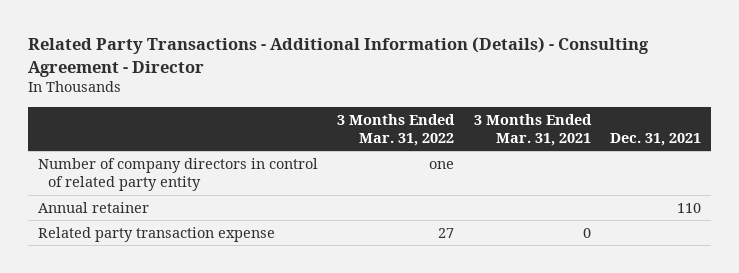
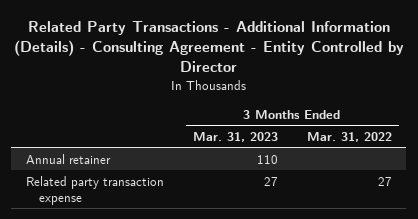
[27,37,649,77] Related Party Transactions - Additional Information (Details) - Consulting Agreement - Director -> [13,20,404,73] Related Party Transactions - Additional Information (Details) - Consulting Agreement - Entity Controlled by Director
[473,113,592,147] 3 Months Ended Mar. 31, 2021 -> none
[610,133,702,147] Dec. 31, 2021 -> none
none -> [192,131,278,142] Mar. 31, 2023
[37,157,318,192] Number of company directors in control of related party entity -> none

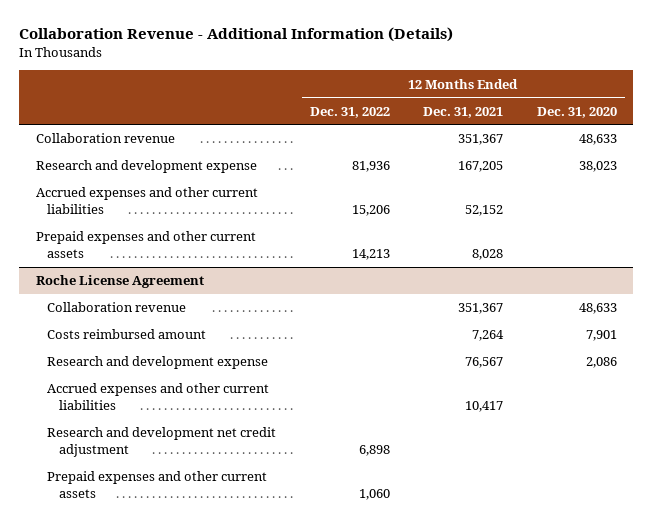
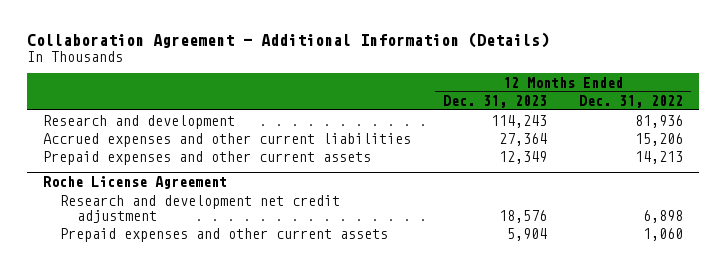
[18,27,453,43] Collaboration Revenue - Additional Information (Details) -> [27,31,550,48] Collaboration Agreement - Additional Information (Details)
[423,106,504,118] Dec. 31, 2021 -> none
[536,106,617,118] Dec. 31, 2020 -> none
none -> [443,95,548,109] Dec. 31, 2023
[35,133,175,144] Collaboration revenue -> none
[35,160,257,174] Research and development expense -> [43,114,236,129] Research and development
[47,302,187,313] Collaboration revenue -> none
[47,329,207,340] Costs reimbursed amount -> none
[47,356,269,370] Research and development expense -> none
[47,383,270,411] Accrued expenses and other current liabilities -> none

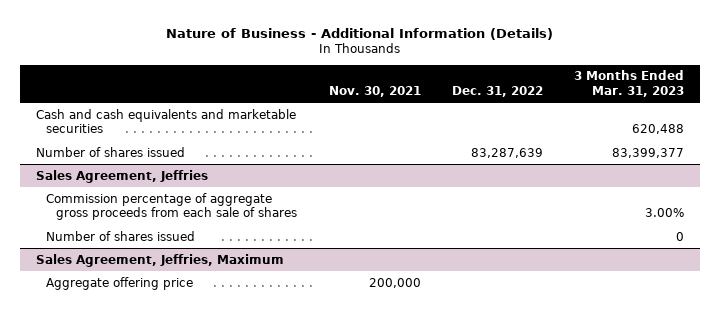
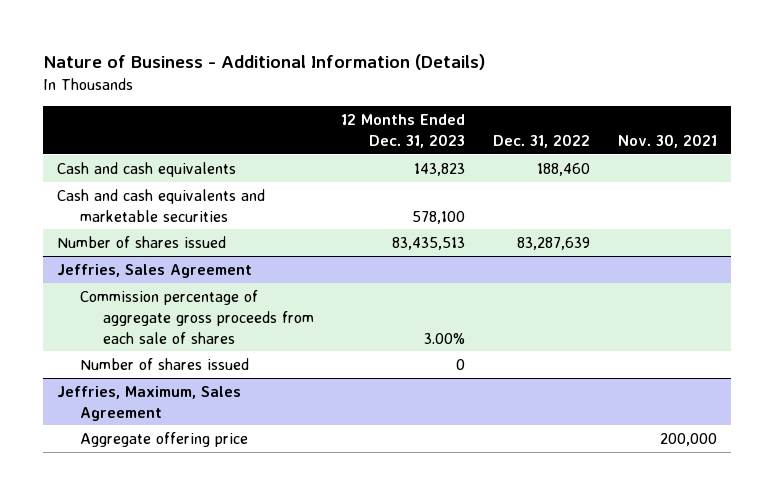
[574,70,685,97] 3 Months Ended Mar. 31, 2023 -> none
none -> [341,113,466,148] 12 Months Ended Dec. 31, 2023
none -> [56,161,236,177] Cash and cash equivalents
[35,169,208,183] Sales Agreement, Jeffries -> [56,263,252,278] Jeffries, Sales Agreement
[35,253,284,267] Sales Agreement, Jeffries, Maximum -> [56,385,241,421] Jeffries, Maximum, Sales Agreement

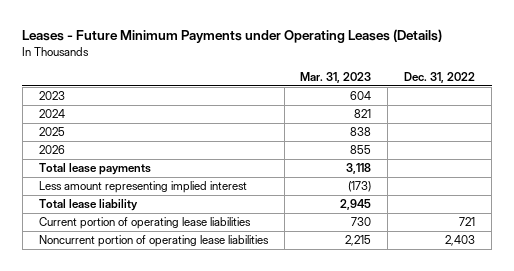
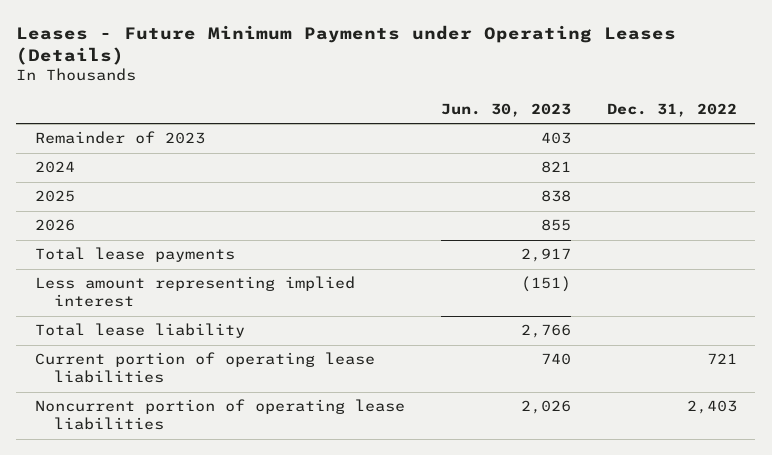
[300,71,372,83] Mar. 31, 2023 -> none
none -> [440,103,571,118] Jun. 30, 2023
[38,91,65,101] 2023 -> [34,131,205,145] Remainder of 2023

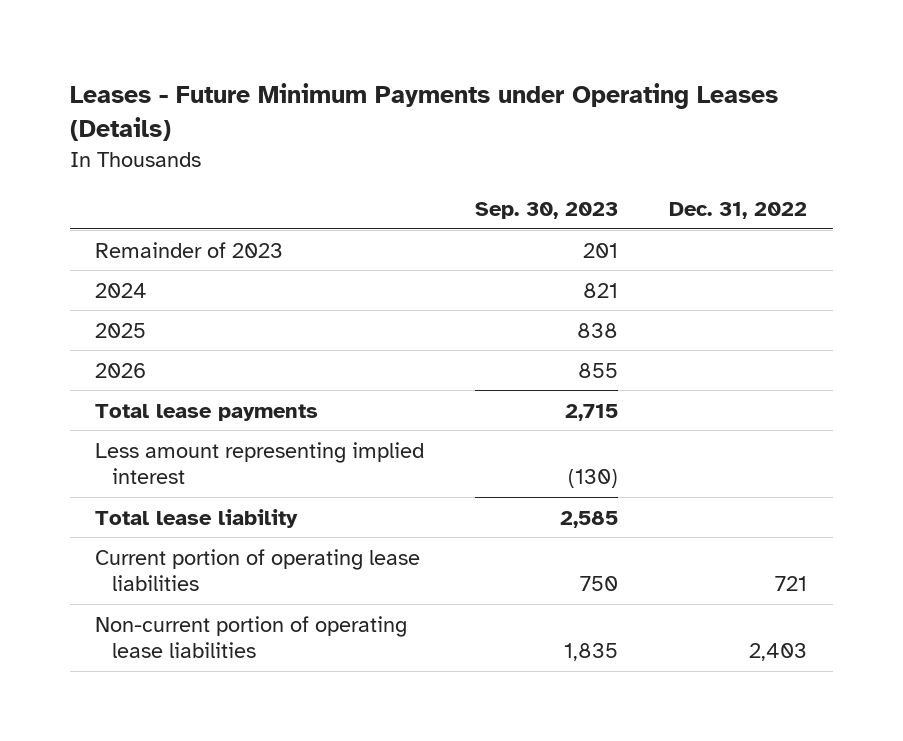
[440,103,571,118] Jun. 30, 2023 -> none
none -> [475,201,619,219] Sep. 30, 2023
[34,399,405,431] Noncurrent portion of operating lease liabilities -> [95,615,408,659] Non-current portion of operating lease liabilities

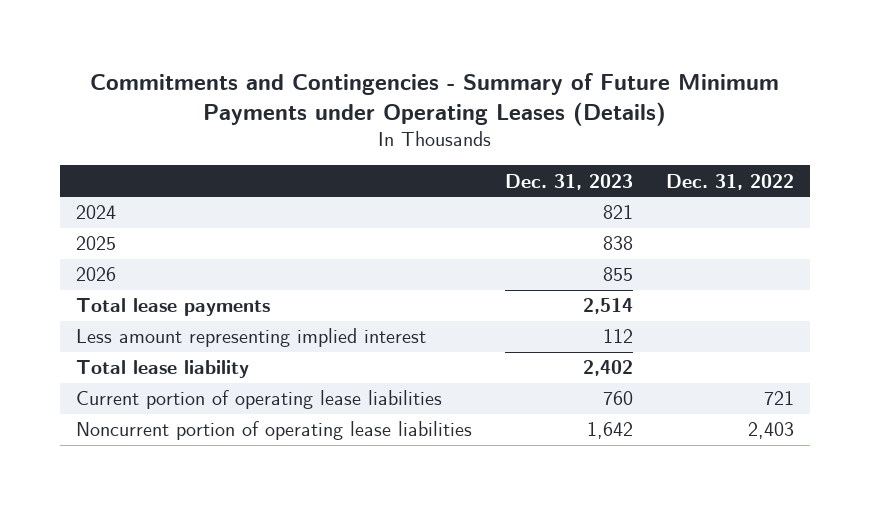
[69,83,778,142] Leases - Future Minimum Payments under Operating Leases (Details) -> [89,72,779,126] Commitments and Contingencies - Summary of Future Minimum Payments under Operating Leases (Details)
[475,201,619,219] Sep. 30, 2023 -> none
none -> [504,173,633,190] Dec. 31, 2023
[95,241,284,258] Remainder of 2023 -> none
[95,615,408,659] Non-current portion of operating lease liabilities -> [75,421,472,441] Noncurrent portion of operating lease liabilities

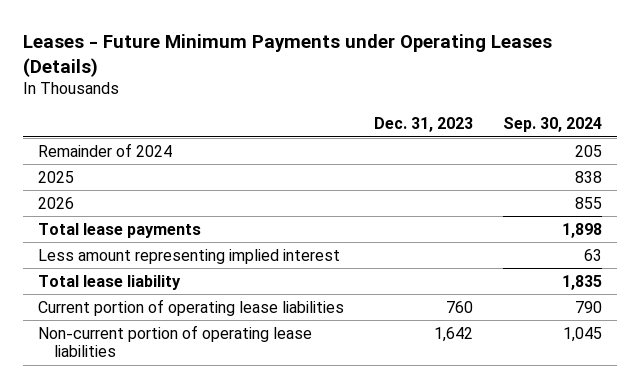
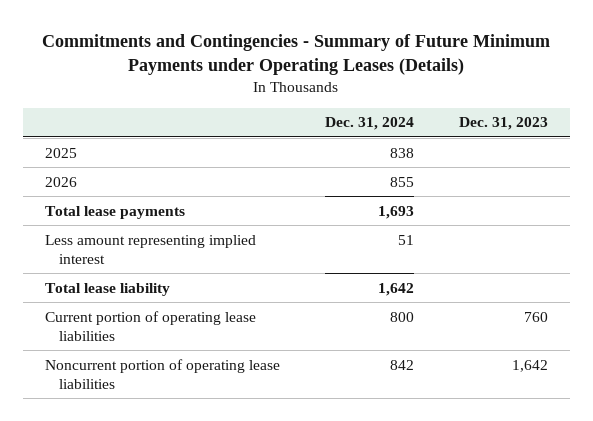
[22,33,552,77] Leases - Future Minimum Payments under Operating Leases (Details) -> [42,34,551,76] Commitments and Contingencies - Summary of Future Minimum Payments under Operating Leases (Details)
[503,117,603,133] Sep. 30, 2024 -> none
none -> [324,117,414,131] Dec. 31, 2024
[37,142,172,157] Remainder of 2024 -> none
[37,324,312,358] Non-current portion of operating lease liabilities -> [45,358,281,389] Noncurrent portion of operating lease liabilities

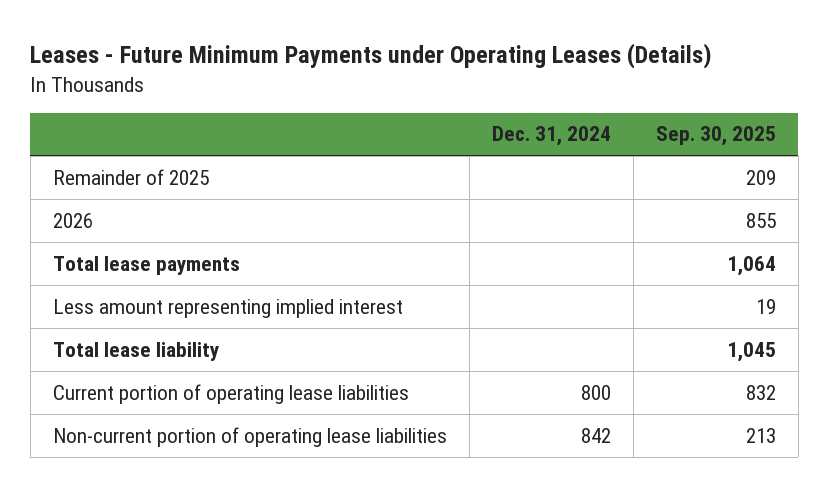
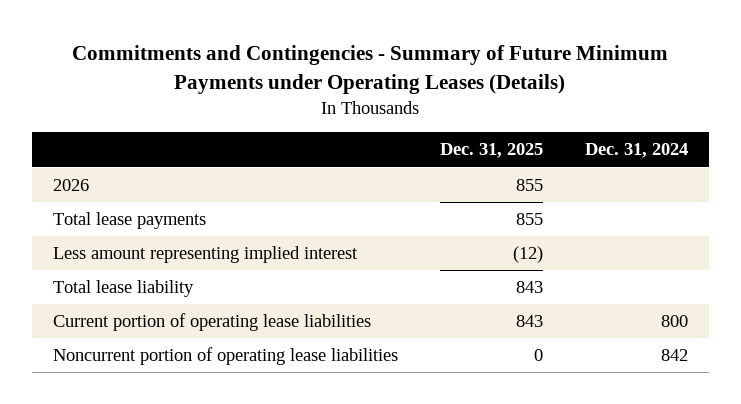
[30,43,713,70] Leases - Future Minimum Payments under Operating Leases (Details) -> [72,45,669,94] Commitments and Contingencies - Summary of Future Minimum Payments under Operating Leases (Details)
[655,126,776,147] Sep. 30, 2025 -> none
none -> [439,143,543,159] Dec. 31, 2025
[52,168,209,185] Remainder of 2025 -> none
[52,426,447,447] Non-current portion of operating lease liabilities -> [52,347,398,366] Noncurrent portion of operating lease liabilities

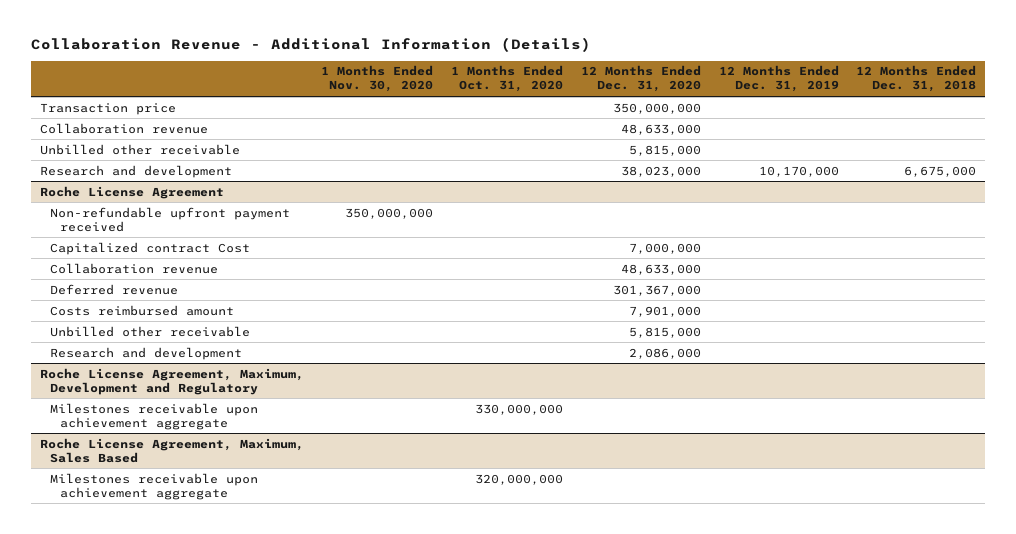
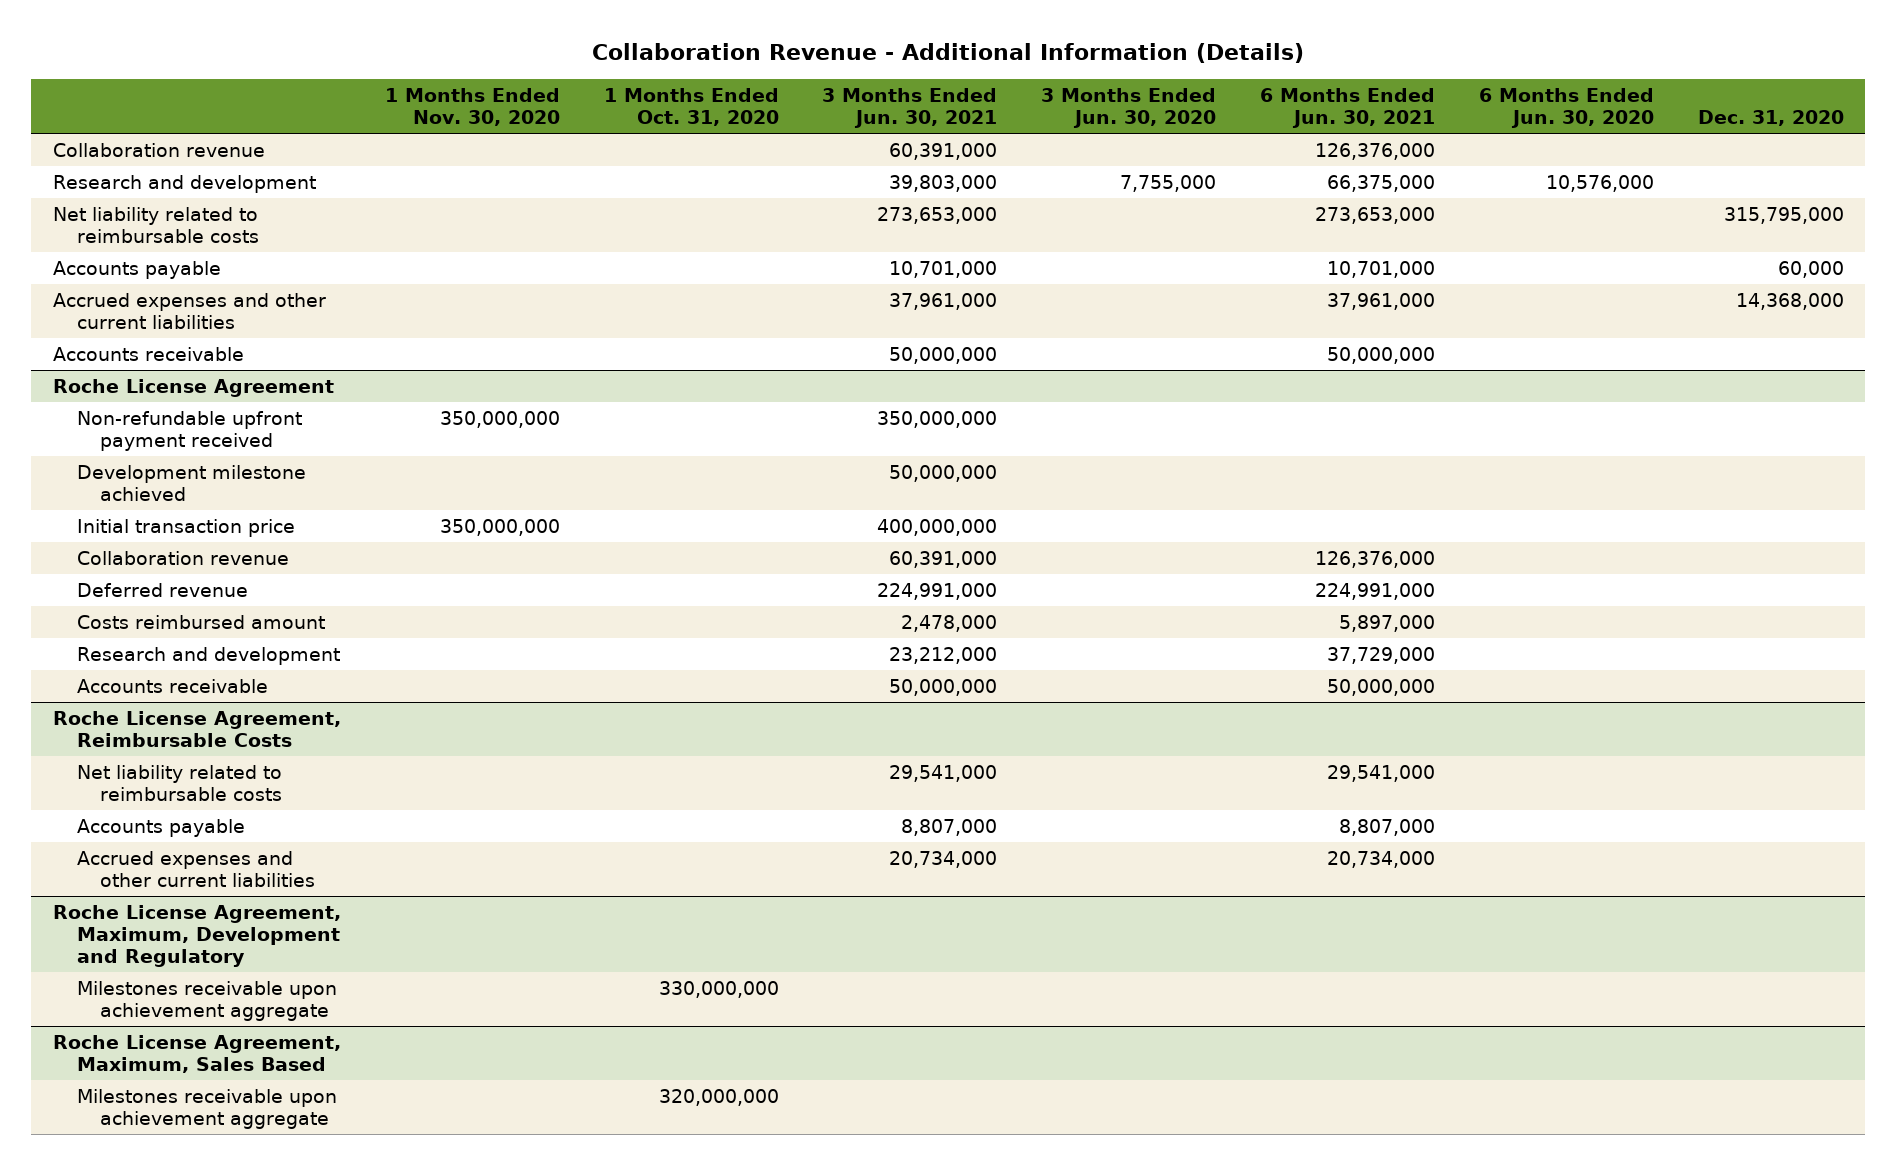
[580,65,701,93] 12 Months Ended Dec. 31, 2020 -> none
[718,65,839,93] 12 Months Ended Dec. 31, 2019 -> none
[856,65,977,93] 12 Months Ended Dec. 31, 2018 -> none
none -> [822,88,998,129] 3 Months Ended Jun. 30, 2021
none -> [1041,88,1217,129] 3 Months Ended Jun. 30, 2020
none -> [1259,88,1435,129] 6 Months Ended Jun. 30, 2021
none -> [1478,88,1654,129] 6 Months Ended Jun. 30, 2020
none -> [1697,110,1844,127] Dec. 31, 2020
[39,102,176,115] Transaction price -> none
[39,143,240,155] Unbilled other receivable -> none
none -> [52,206,259,243] Net liability related to reimbursable costs
none -> [52,260,221,279] Accounts payable
none -> [52,292,326,329] Accrued expenses and other current liabilities
none -> [52,346,244,361] Accounts receivable
[49,241,250,255] Capitalized contract Cost -> none
none -> [76,464,306,501] Development milestone achieved
none -> [76,518,295,537] Initial transaction price
[49,325,250,337] Unbilled other receivable -> none
none -> [76,678,268,693] Accounts receivable
none -> [52,710,341,747] Roche License Agreement, Reimbursable Costs
none -> [76,764,283,801] Net liability related to reimbursable costs
none -> [76,818,245,837] Accounts payable
none -> [76,850,316,887] Accrued expenses and other current liabilities

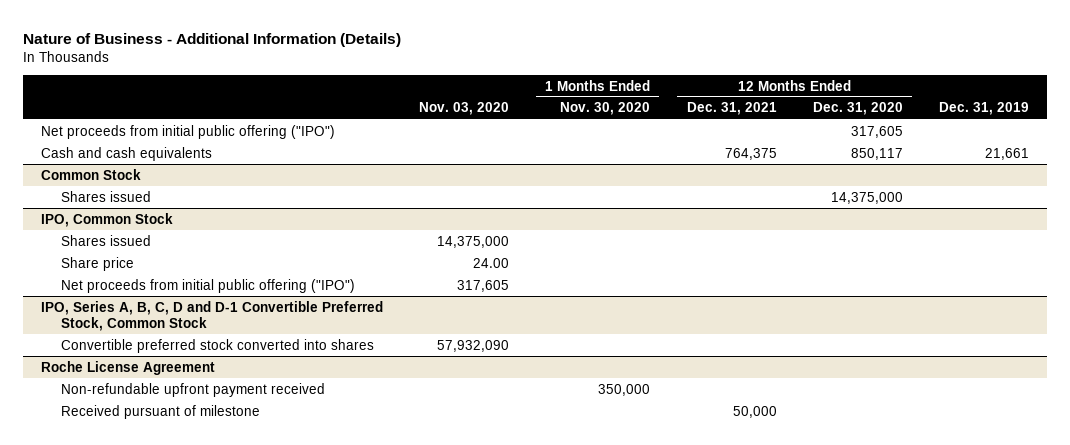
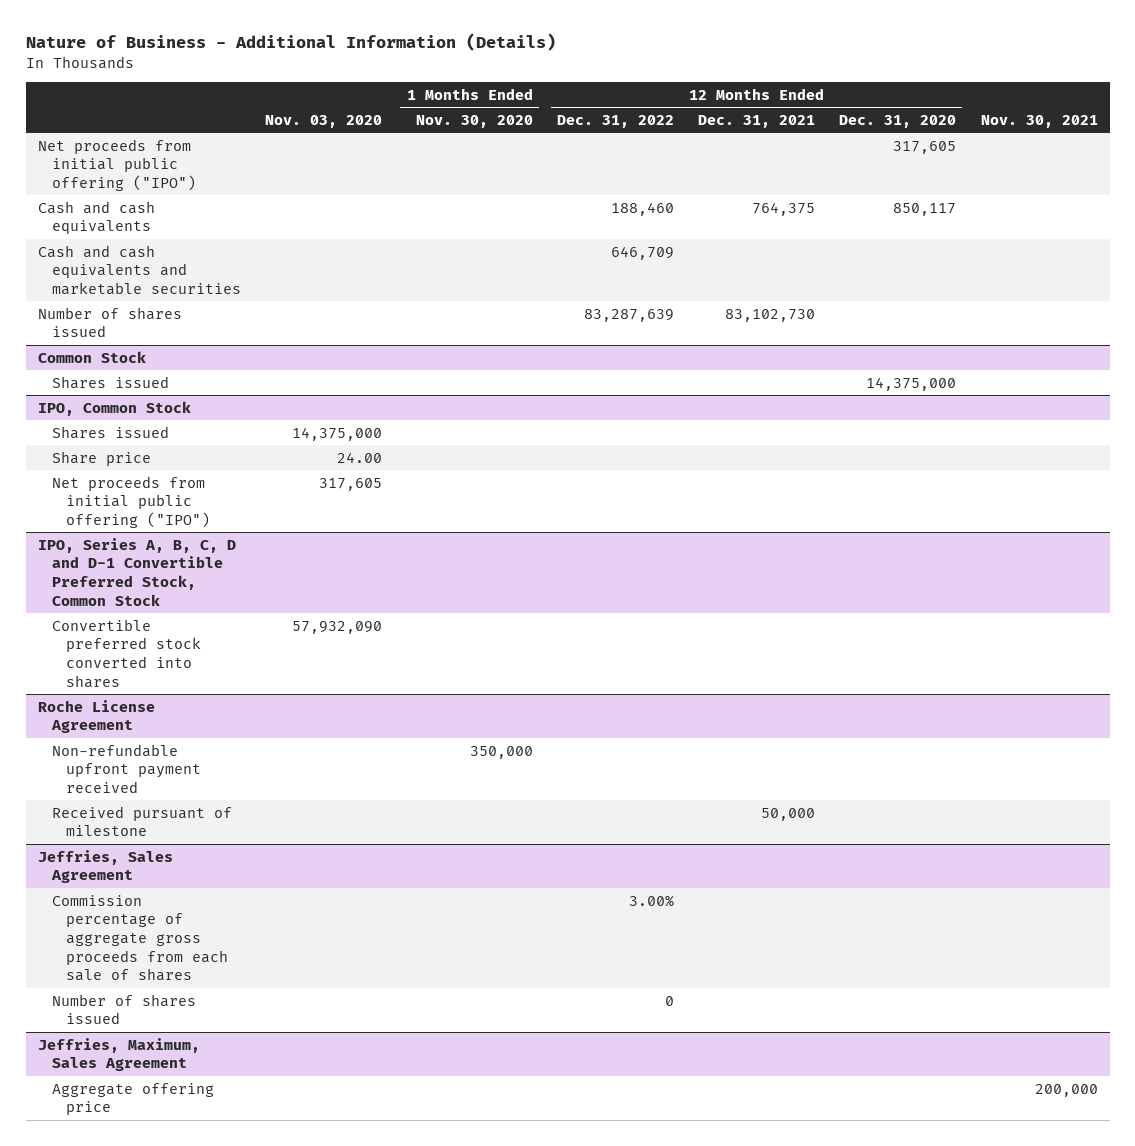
[938,102,1029,116] Dec. 31, 2019 -> none
none -> [556,114,674,128] Dec. 31, 2022
none -> [980,114,1098,128] Nov. 30, 2021
none -> [37,244,242,295] Cash and cash equivalents and marketable securities
none -> [37,306,182,338] Number of shares issued
none -> [37,849,173,884] Jeffries, Sales Agreement
none -> [52,894,229,982] Commission percentage of aggregate gross proceeds from each sale of shares
none -> [52,993,197,1025] Number of shares issued
none -> [37,1037,200,1072] Jeffries, Maximum, Sales Agreement
none -> [52,1082,215,1116] Aggregate offering price

